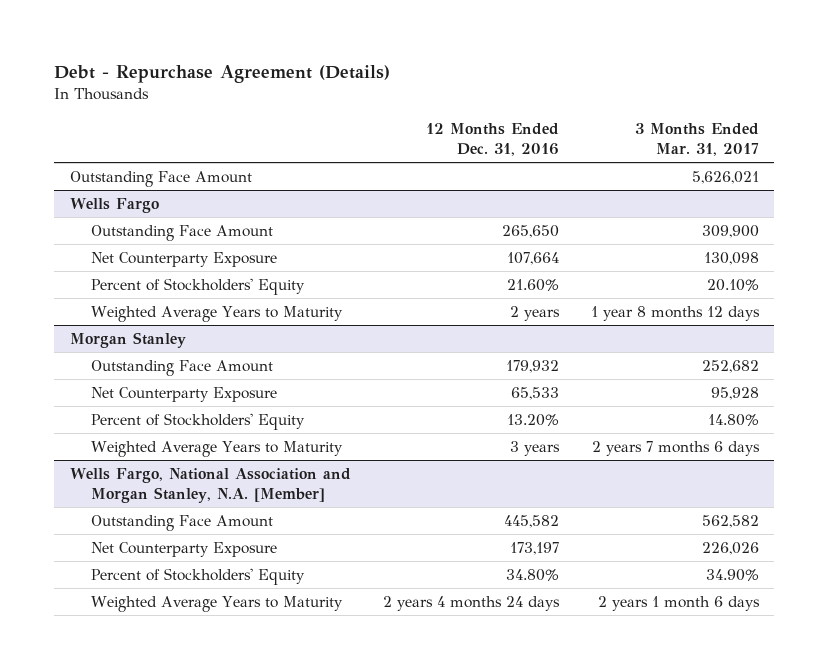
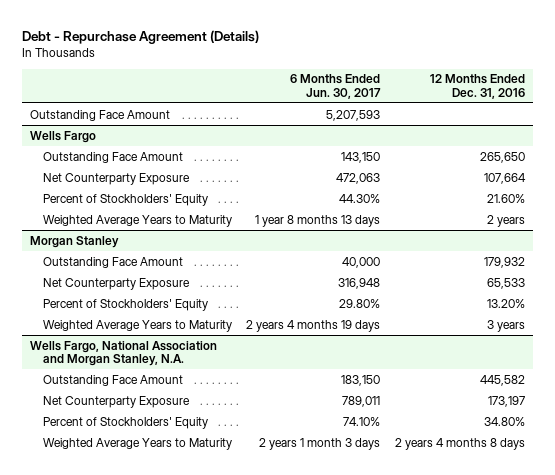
[634,122,759,156] 3 Months Ended Mar. 31, 2017 -> none
none -> [290,74,382,99] 6 Months Ended Jun. 30, 2017
[70,468,352,503] Wells Fargo, National Association and Morgan Stanley, N.A. [Member] -> [29,340,217,367] Wells Fargo, National Association and Morgan Stanley, N.A.
[382,596,560,612] 2 years 4 months 24 days -> [395,437,526,450] 2 years 4 months 8 days

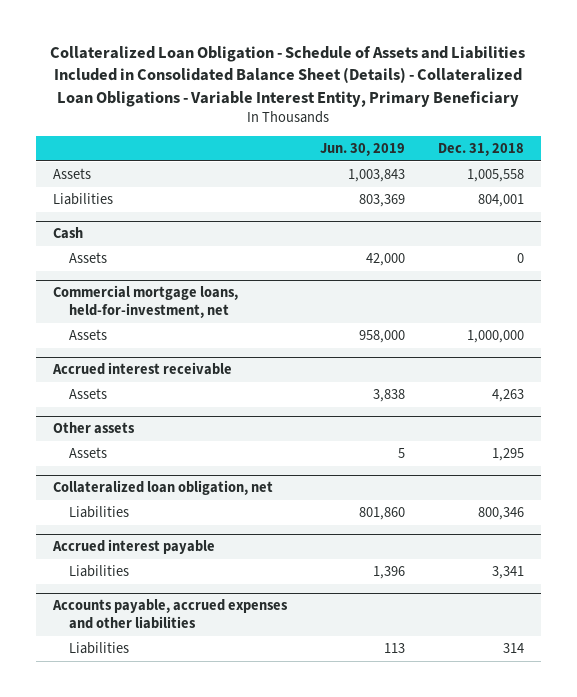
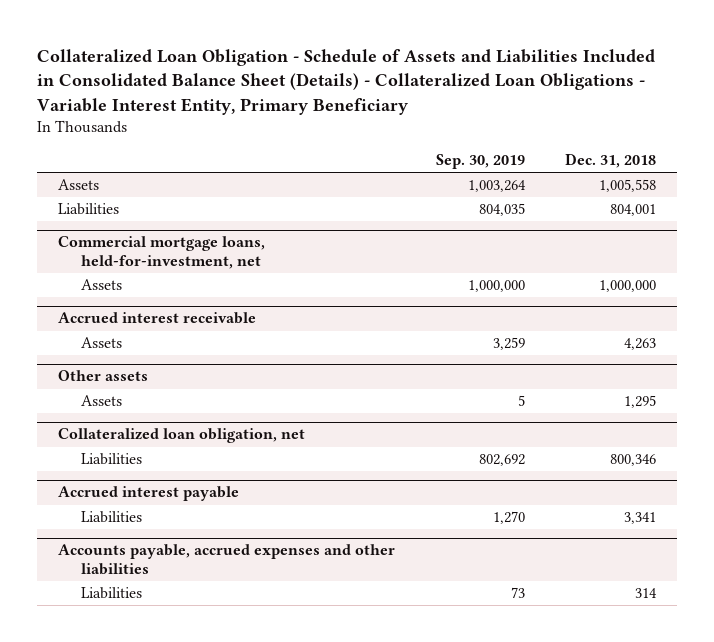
[319,143,405,157] Jun. 30, 2019 -> none
none -> [435,154,525,170] Sep. 30, 2019
[52,227,83,240] Cash -> none
[69,251,108,263] Assets -> none

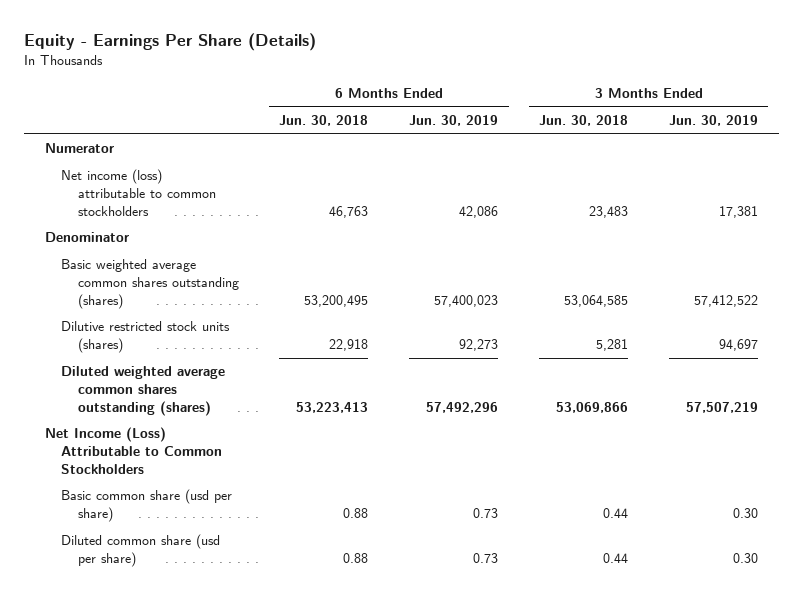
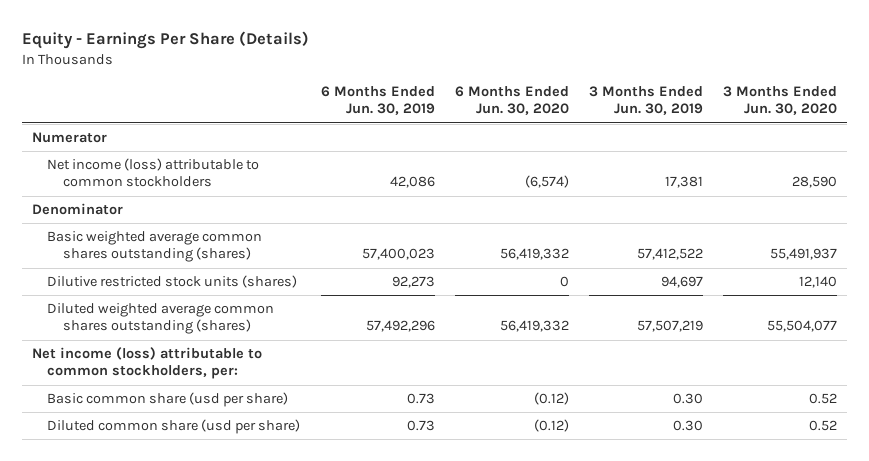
[279,115,369,127] Jun. 30, 2018 -> none
[539,115,629,127] Jun. 30, 2018 -> none
none -> [454,86,569,116] 6 Months Ended Jun. 30, 2020
none -> [722,86,837,116] 3 Months Ended Jun. 30, 2020
[44,427,223,474] Net Income (Loss) Attributable to Common Stockholders -> [31,347,262,380] Net income (loss) attributable to common stockholders, per:

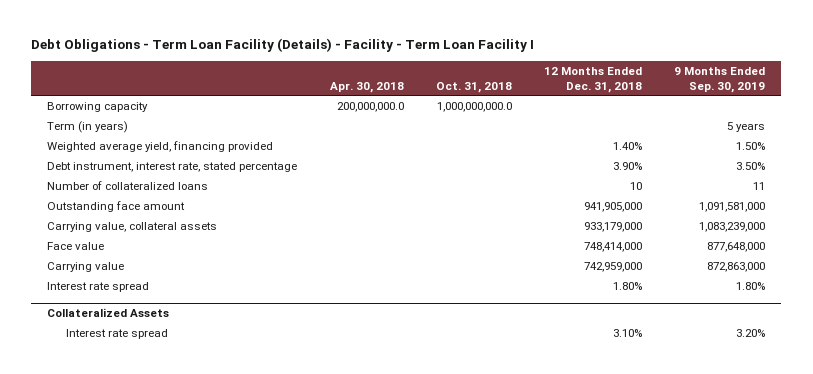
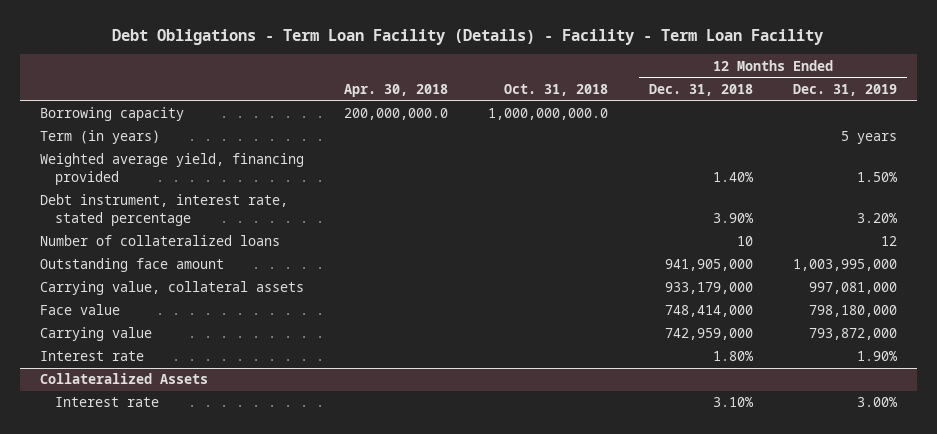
[31,38,535,53] Debt Obligations - Term Loan Facility (Details) - Facility - Term Loan Facility I -> [112,28,824,45] Debt Obligations - Term Loan Facility (Details) - Facility - Term Loan Facility
[674,67,766,93] 9 Months Ended Sep. 30, 2019 -> none
none -> [792,83,897,96] Dec. 31, 2019
[47,282,150,293] Interest rate spread -> [39,351,144,362] Interest rate
[65,329,168,340] Interest rate spread -> [55,397,160,408] Interest rate

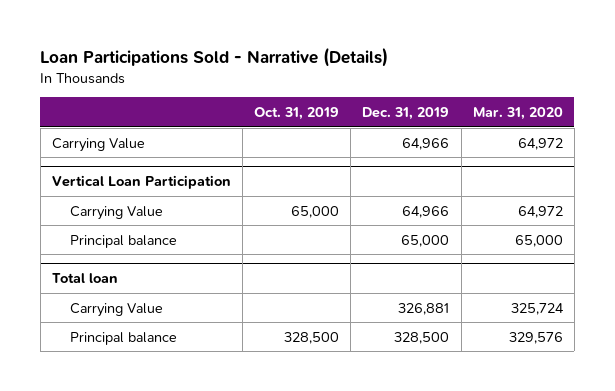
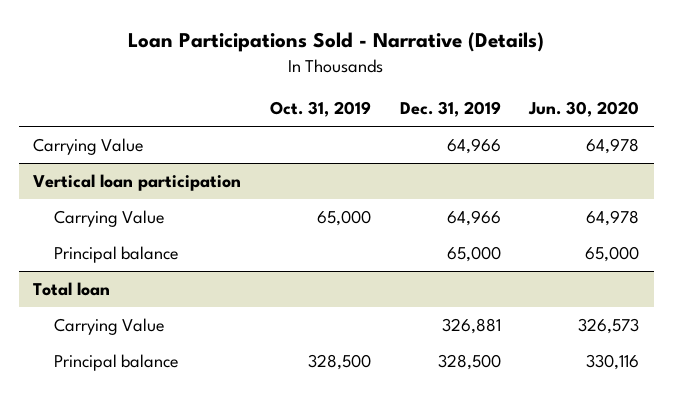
[472,106,563,120] Mar. 31, 2020 -> none
none -> [528,100,640,117] Jun. 30, 2020
[51,174,231,189] Vertical Loan Participation -> [33,174,242,192] Vertical loan participation

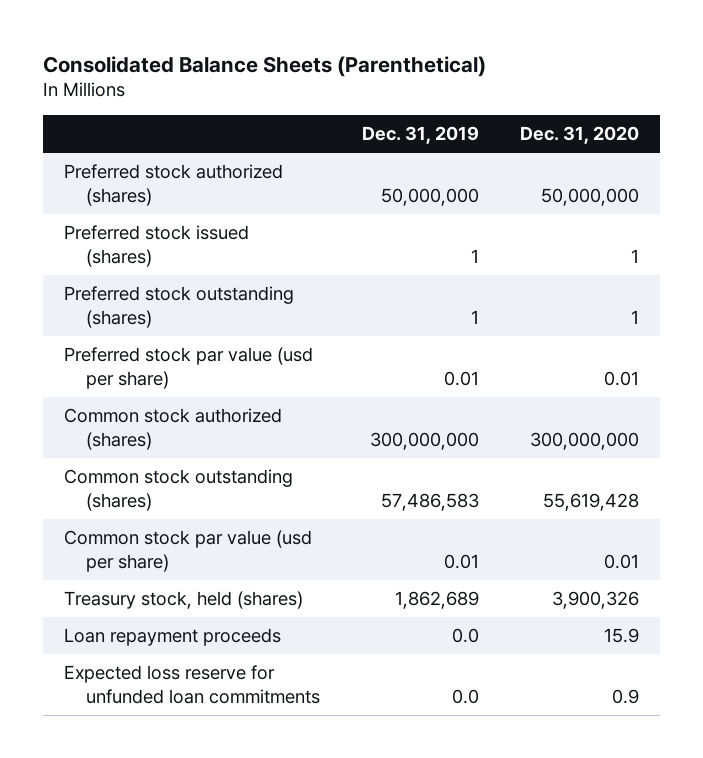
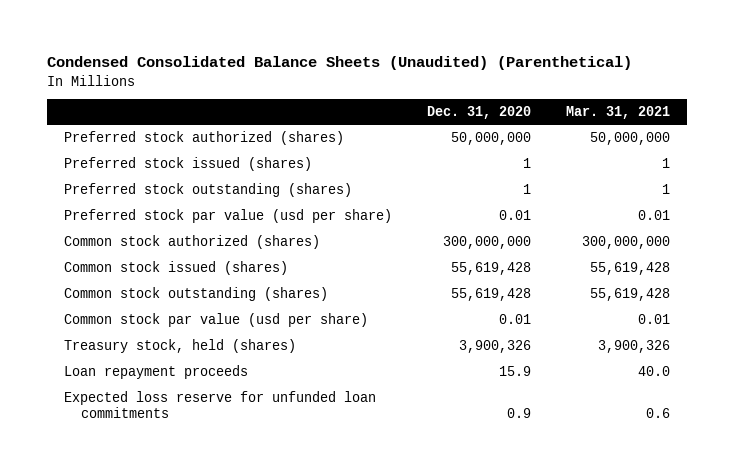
[43,55,487,77] Consolidated Balance Sheets (Parenthetical) -> [46,56,632,71] Condensed Consolidated Balance Sheets (Unaudited) (Parenthetical)
[361,125,479,144] Dec. 31, 2019 -> none
none -> [565,106,670,120] Mar. 31, 2021
none -> [64,261,289,276] Common stock issued (shares)

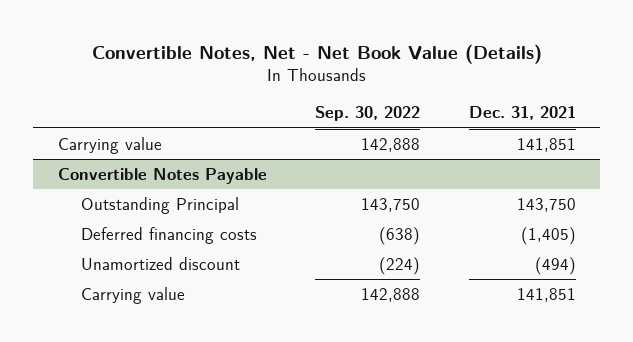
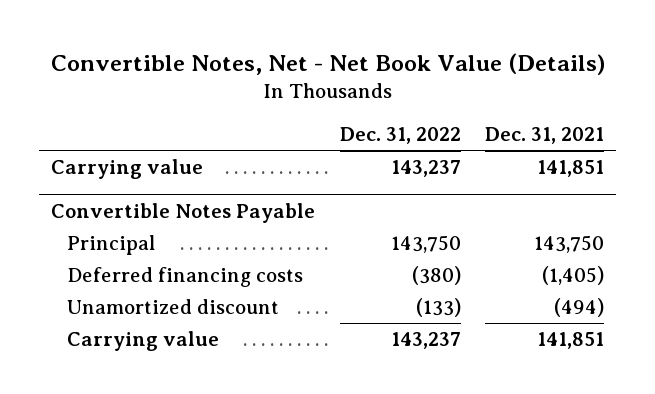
[315,106,421,122] Sep. 30, 2022 -> none
none -> [339,127,461,145] Dec. 31, 2022
[81,196,240,214] Outstanding Principal -> [66,234,155,255] Principal

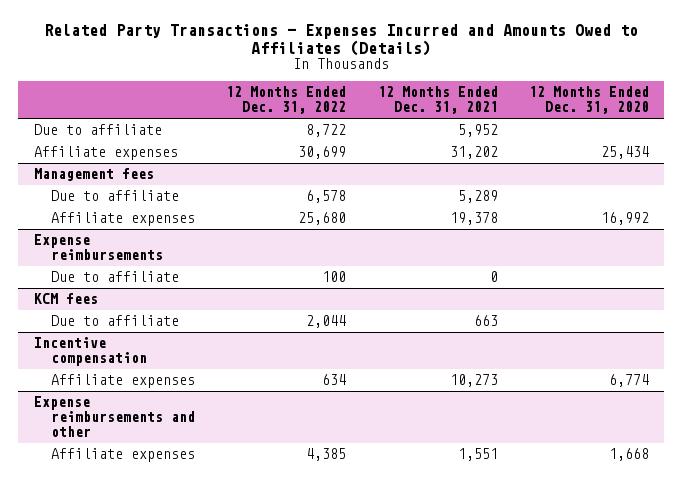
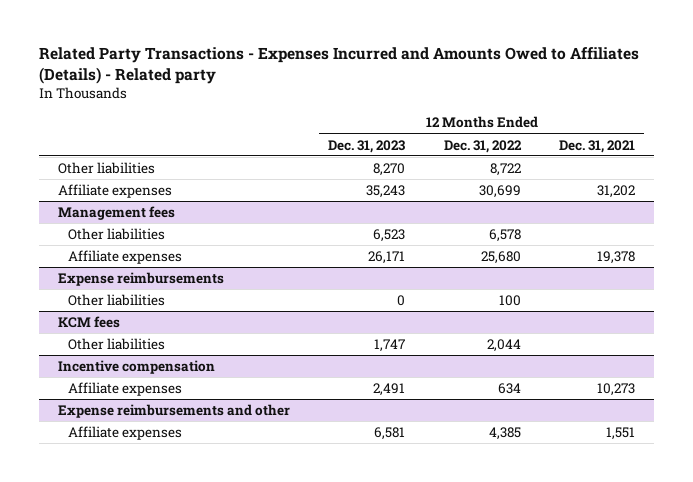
[44,23,639,56] Related Party Transactions - Expenses Incurred and Amounts Owed to Affiliates (Details) -> [38,47,639,85] Related Party Transactions - Expenses Incurred and Amounts Owed to Affiliates (Details) - Related party
[528,86,649,115] 12 Months Ended Dec. 31, 2020 -> none
none -> [328,139,406,153] Dec. 31, 2023
[33,124,162,136] Due to affiliate -> none
none -> [57,161,155,174] Other liabilities
[51,190,180,202] Due to affiliate -> none
none -> [68,227,166,240] Other liabilities
[51,271,180,283] Due to affiliate -> none
none -> [68,293,166,306] Other liabilities
[51,315,180,327] Due to affiliate -> none
none -> [68,337,166,350] Other liabilities

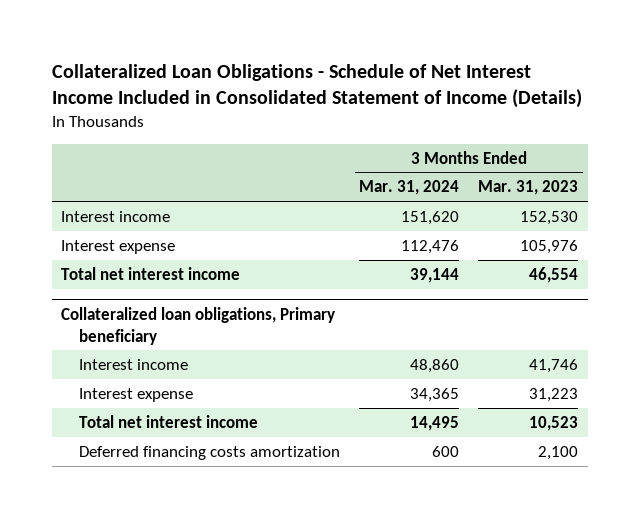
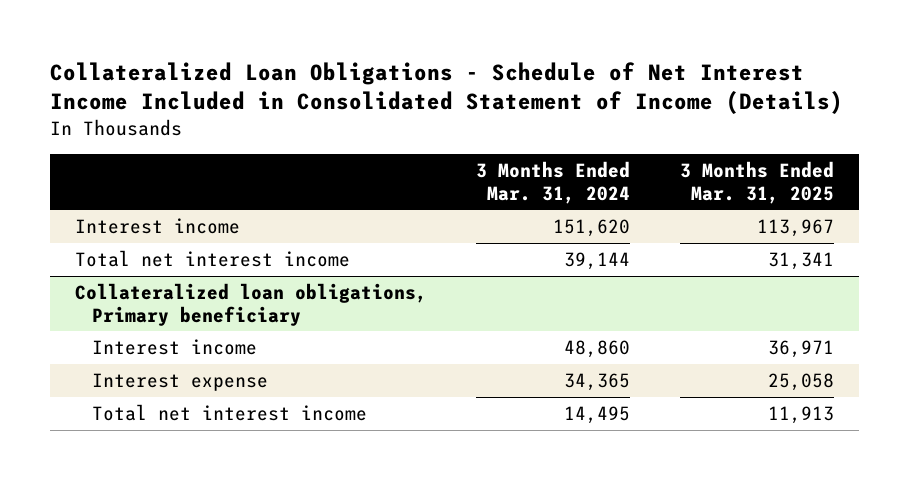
[478,180,579,196] Mar. 31, 2023 -> none
none -> [679,161,834,204] 3 Months Ended Mar. 31, 2025
[61,239,176,254] Interest expense -> none
[79,445,341,460] Deferred financing costs amortization -> none

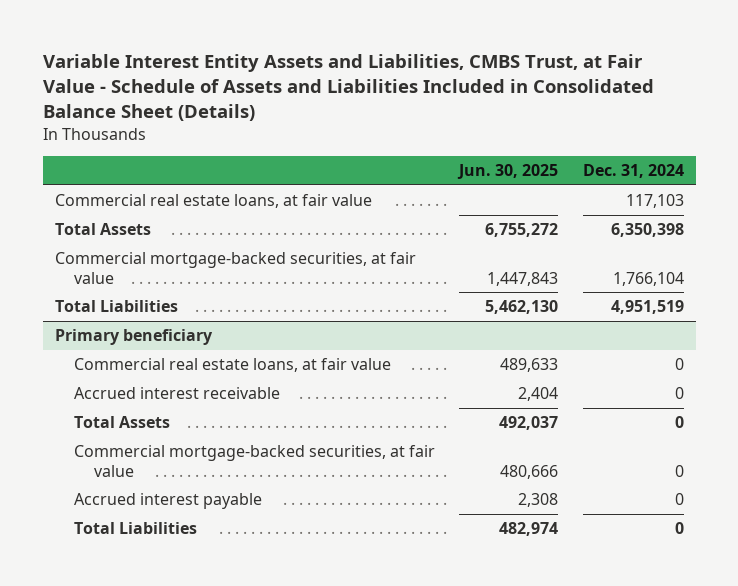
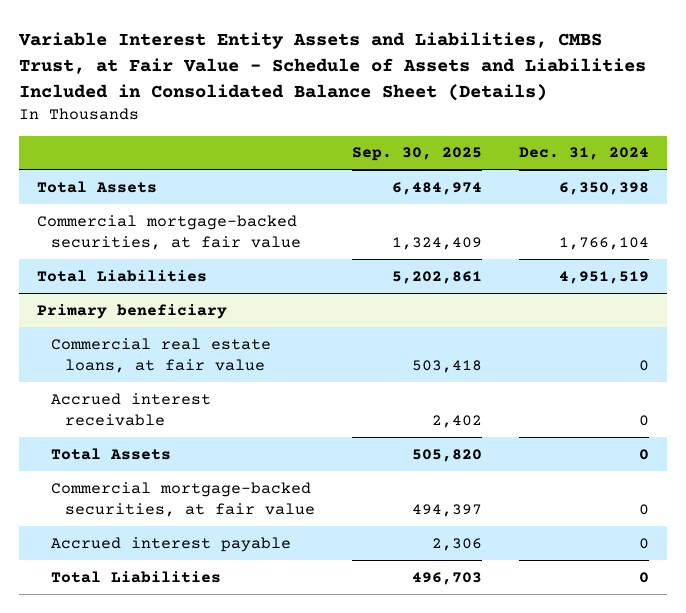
[457,164,559,180] Jun. 30, 2025 -> none
none -> [351,147,482,162] Sep. 30, 2025
[54,194,372,209] Commercial real estate loans, at fair value -> none

